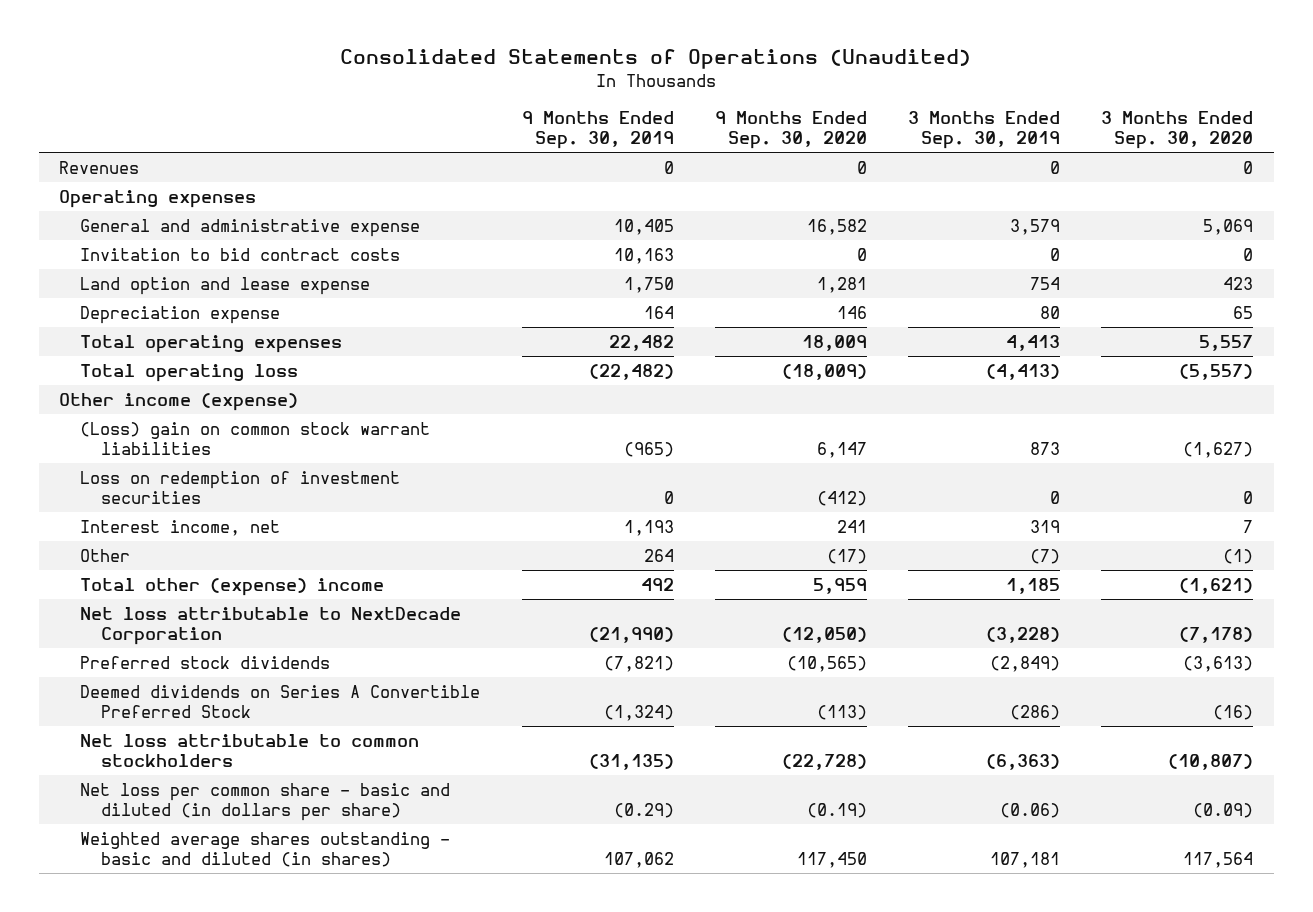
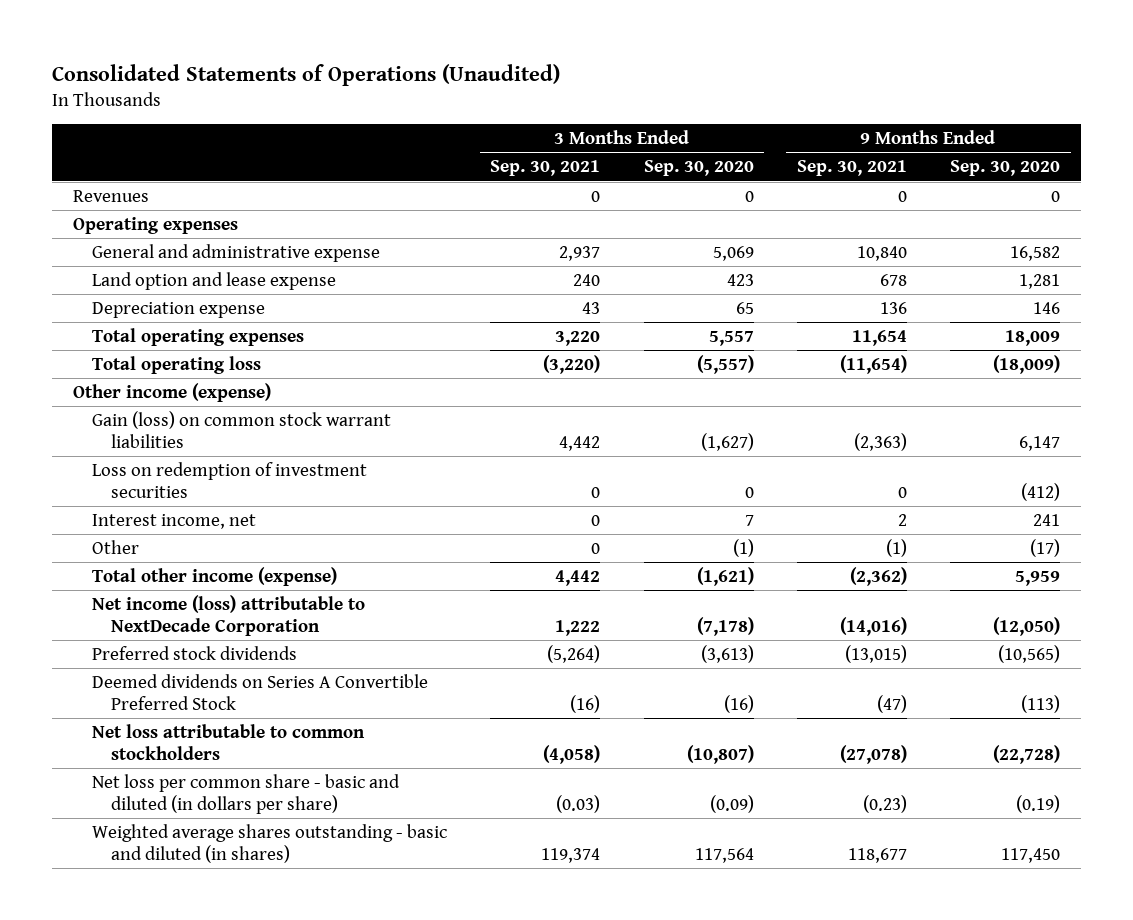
[521,111,674,149] 9 Months Ended Sep. 30, 2019 -> none
[908,111,1061,149] 3 Months Ended Sep. 30, 2019 -> none
none -> [490,160,601,177] Sep. 30, 2021
none -> [796,160,907,177] Sep. 30, 2021
[80,247,401,261] Invitation to bid contract costs -> none
[80,421,431,455] (Loss) gain on common stock warrant liabilities -> [92,410,392,448] Gain (loss) on common stock warrant liabilities
[80,577,385,596] Total other (expense) income -> [92,566,338,586] Total other income (expense)
[80,606,462,645] Net loss attributable to NextDecade Corporation -> [92,594,366,636] Net income (loss) attributable to NextDecade Corporation

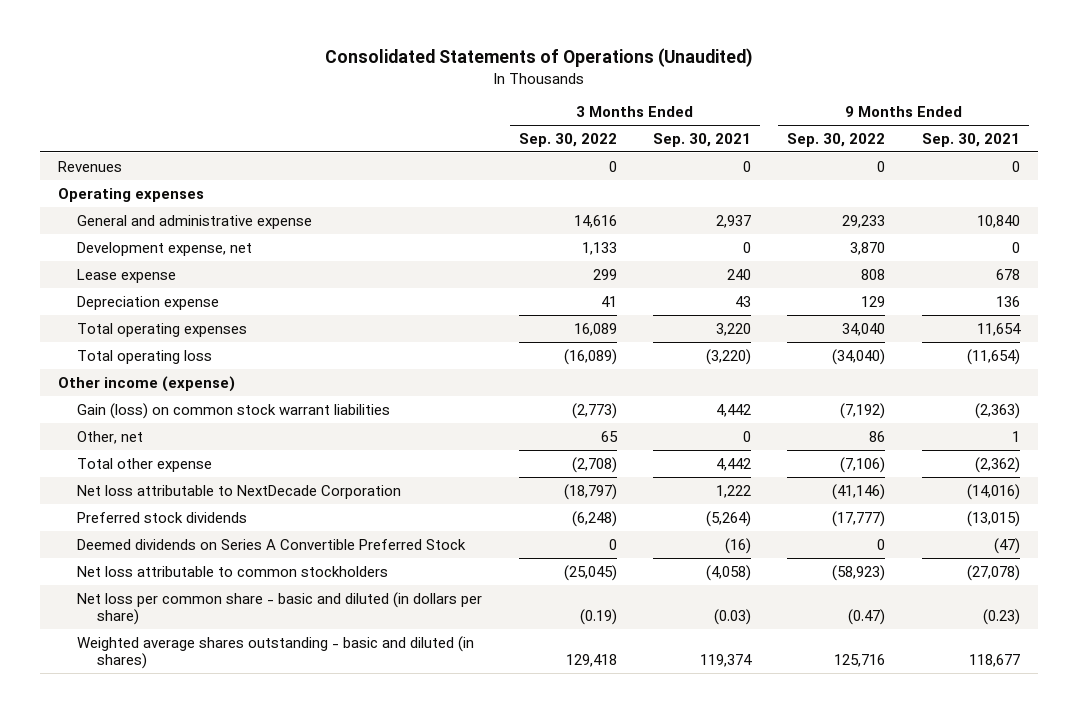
[643,160,754,177] Sep. 30, 2020 -> none
[949,160,1060,177] Sep. 30, 2020 -> none
none -> [518,132,617,147] Sep. 30, 2022
none -> [787,132,886,147] Sep. 30, 2022
none -> [77,241,253,256] Development expense, net
[92,271,337,290] Land option and lease expense -> [77,268,177,283] Lease expense
[92,461,368,498] Loss on redemption of investment securities -> none
[92,513,257,529] Interest income, net -> none
[92,539,140,554] Other -> [77,430,144,444] Other, net
[885,538,907,557] (1) -> [1011,430,1020,442] 1
[92,566,338,586] Total other income (expense) -> [77,457,213,472] Total other expense
[92,594,366,636] Net income (loss) attributable to NextDecade Corporation -> [77,484,402,499] Net loss attributable to NextDecade Corporation

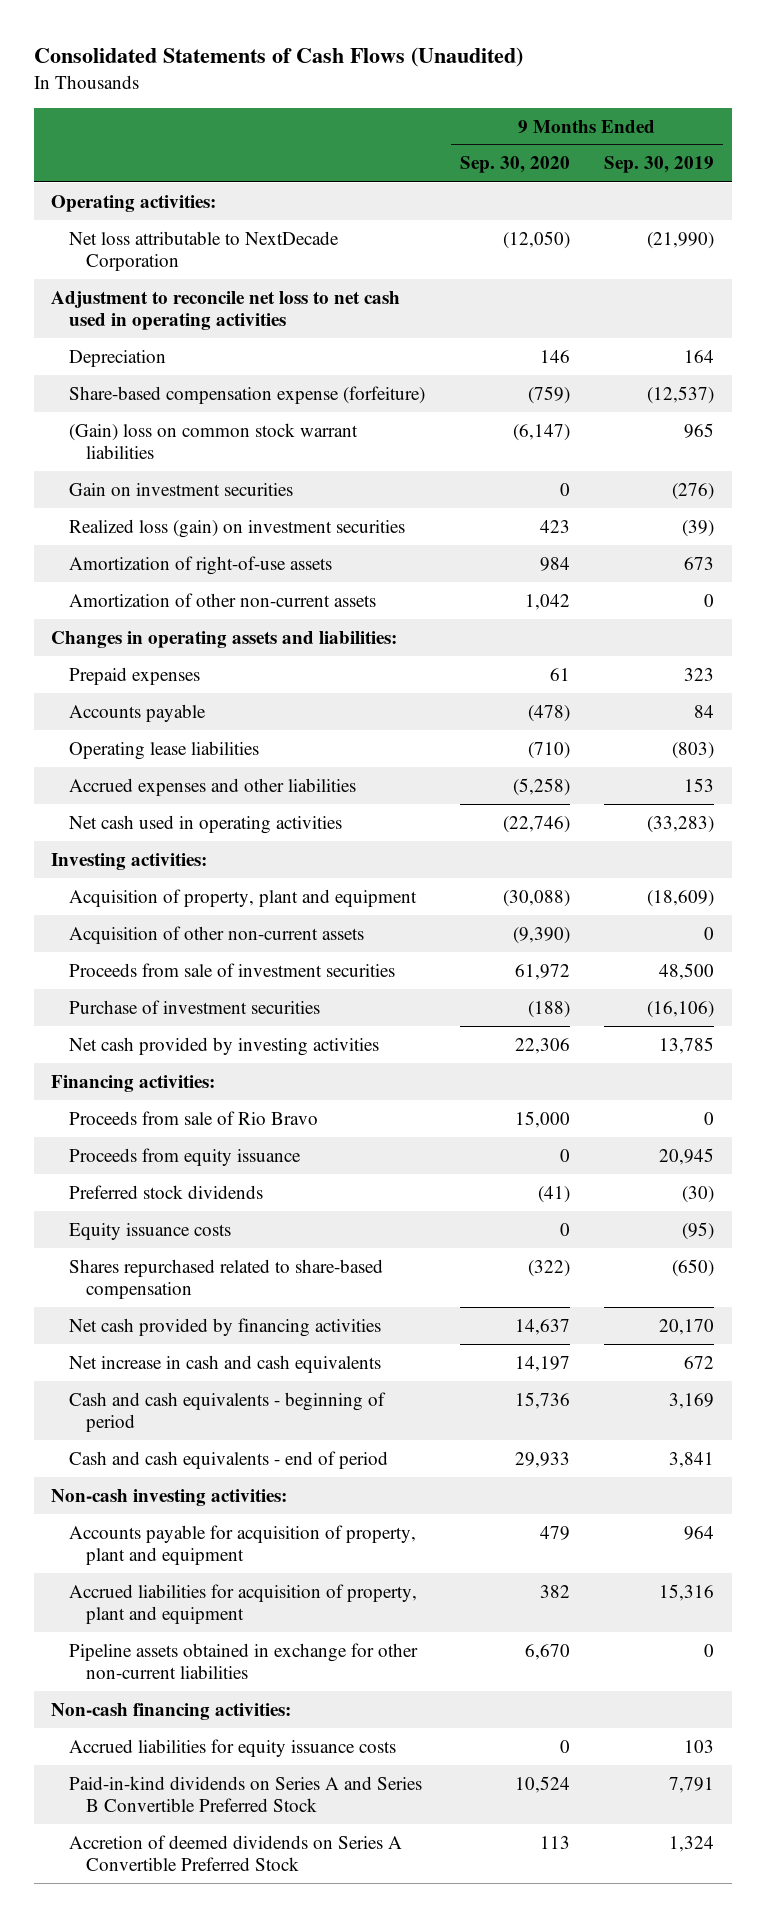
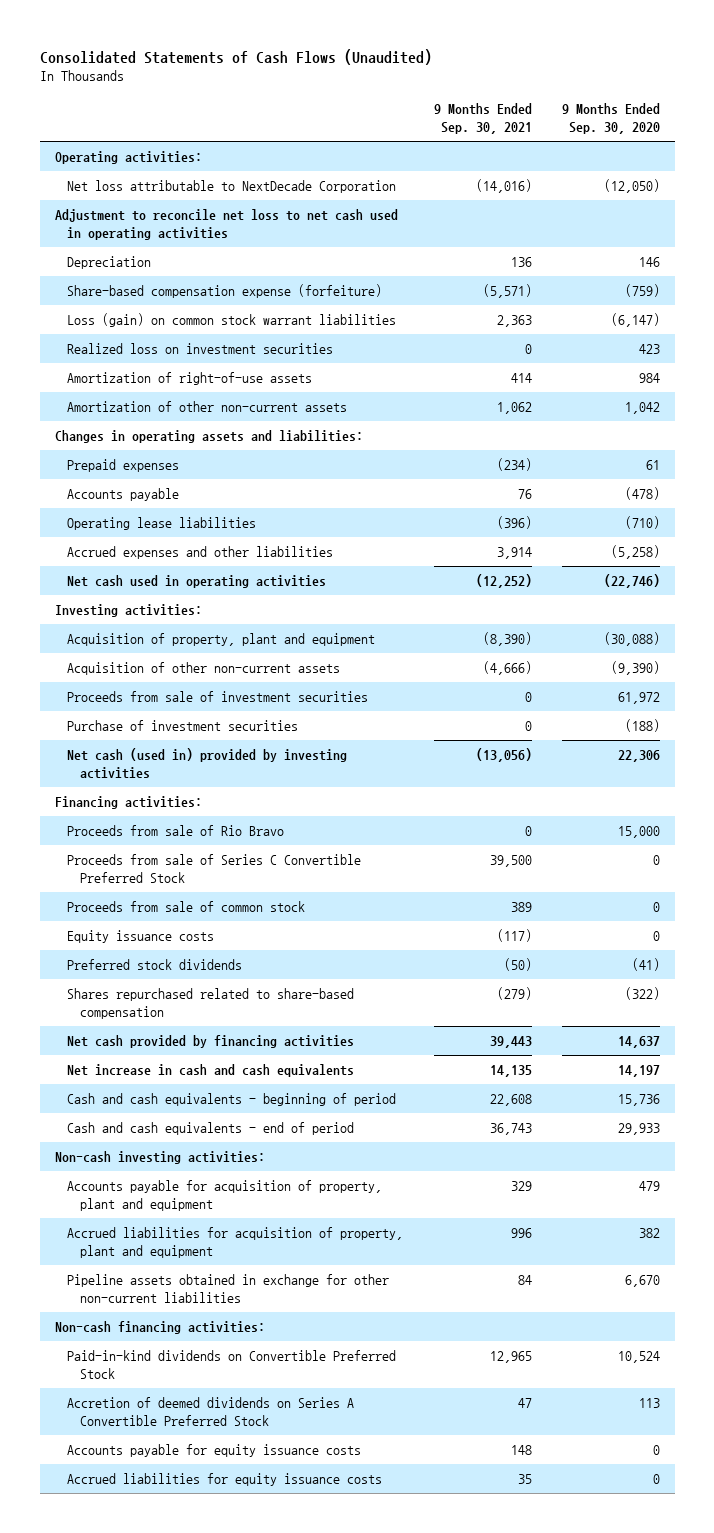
[604,156,715,174] Sep. 30, 2019 -> none
none -> [433,103,532,135] 9 Months Ended Sep. 30, 2021
[68,482,293,496] Gain on investment securities -> none
[68,422,358,459] (Gain) loss on common stock warrant liabilities -> [67,312,397,327] Loss (gain) on common stock warrant liabilities
[68,518,405,538] Realized loss (gain) on investment securities -> [67,342,334,354] Realized loss on investment securities
[68,1036,379,1056] Net cash provided by investing activities -> [67,747,348,780] Net cash (used in) provided by investing activities
[68,1147,301,1166] Proceeds from equity issuance -> none
none -> [67,853,362,884] Proceeds from sale of Series C Convertible Preferred Stock
none -> [67,900,306,912] Proceeds from sale of common stock
[68,1184,263,1199] Preferred stock dividends -> [67,958,243,970] Preferred stock dividends
[68,1775,422,1812] Paid-in-kind dividends on Series A and Series B Convertible Preferred Stock -> [67,1349,397,1380] Paid-in-kind dividends on Convertible Preferred Stock
none -> [67,1443,362,1457] Accounts payable for equity issuance costs
[68,1738,396,1757] Accrued liabilities for equity issuance costs -> [67,1472,383,1486] Accrued liabilities for equity issuance costs

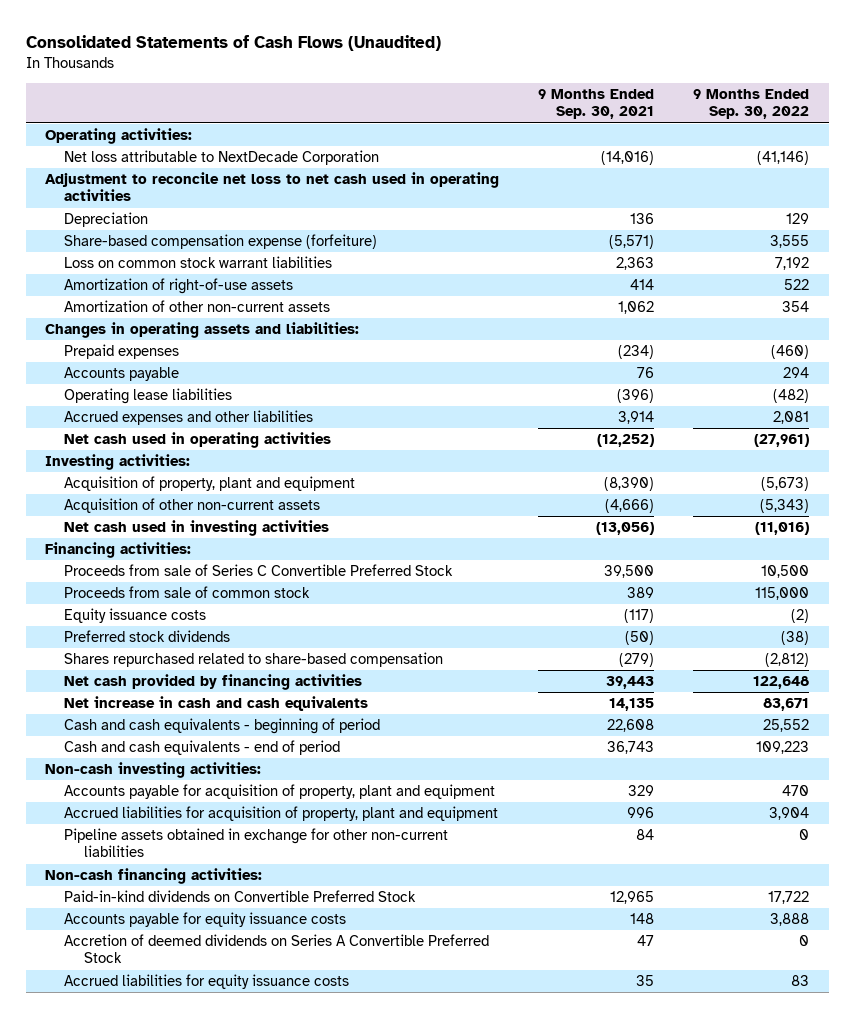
[561,103,660,135] 9 Months Ended Sep. 30, 2020 -> none
none -> [693,89,810,120] 9 Months Ended Sep. 30, 2022
[67,342,334,354] Realized loss on investment securities -> none
[67,312,397,327] Loss (gain) on common stock warrant liabilities -> [64,256,333,269] Loss on common stock warrant liabilities
[67,690,369,702] Proceeds from sale of investment securities -> none
[67,719,299,731] Purchase of investment securities -> none
[67,747,348,780] Net cash (used in) provided by investing activities -> [64,520,330,537] Net cash used in investing activities
[67,824,285,836] Proceeds from sale of Rio Bravo -> none
[67,1396,355,1427] Accretion of deemed dividends on Series A Convertible Preferred Stock -> [64,934,490,964] Accretion of deemed dividends on Series A Convertible Preferred Stock

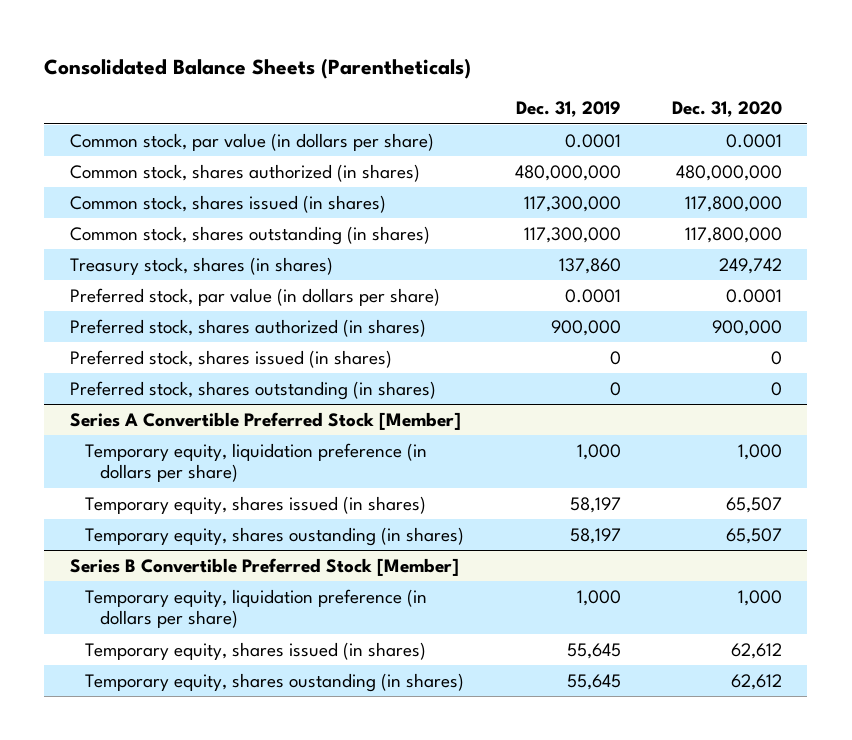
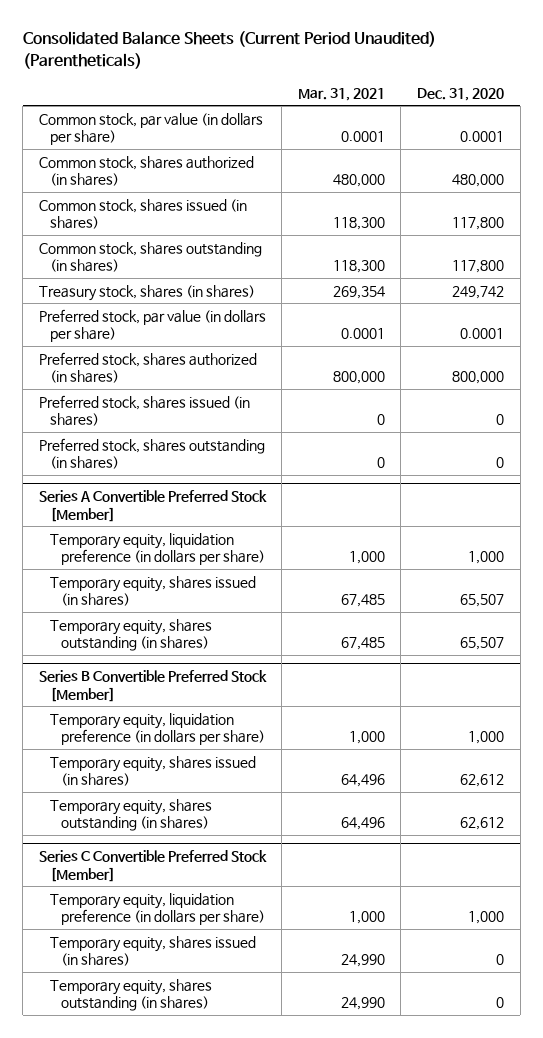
[44,57,472,79] Consolidated Balance Sheets (Parentheticals) -> [22,31,436,70] Consolidated Balance Sheets (Current Period Unaudited) (Parentheticals)
[515,101,621,118] Dec. 31, 2019 -> none
none -> [297,87,385,101] Mar. 31, 2021
[675,164,782,181] 480,000,000 -> [452,174,505,188] 480,000
[684,195,782,212] 117,800,000 -> [452,217,505,231] 117,800
[684,226,782,243] 117,800,000 -> [452,260,505,274] 117,800
[711,319,782,336] 900,000 -> [452,371,505,385] 800,000
[84,526,464,546] Temporary equity, shares oustanding (in shares) -> [49,618,212,652] Temporary equity, shares outstanding (in shares)
[84,672,464,692] Temporary equity, shares oustanding (in shares) -> [49,798,212,832] Temporary equity, shares outstanding (in shares)
none -> [38,850,267,882] Series C Convertible Preferred Stock [Member]
none -> [49,892,265,926] Temporary equity, liquidation preference (in dollars per share)
none -> [49,935,256,967] Temporary equity, shares issued (in shares)
none -> [49,978,212,1012] Temporary equity, shares outstanding (in shares)

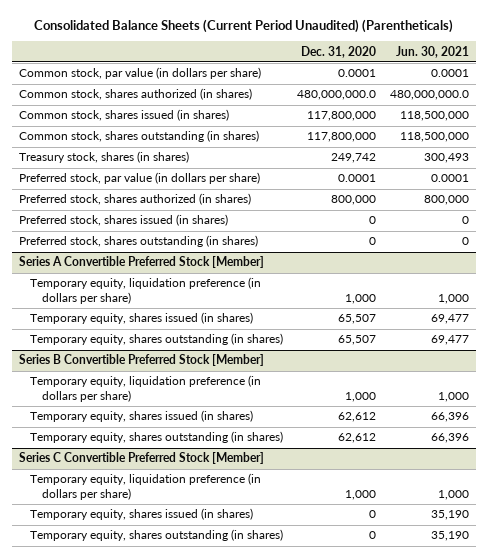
[297,87,385,101] Mar. 31, 2021 -> none
none -> [396,45,470,58] Jun. 30, 2021
[452,174,505,188] 480,000 -> [297,90,377,101] 480,000,000.0
[452,217,505,231] 117,800 -> [307,111,377,122] 117,800,000
[452,260,505,274] 117,800 -> [307,132,377,143] 117,800,000

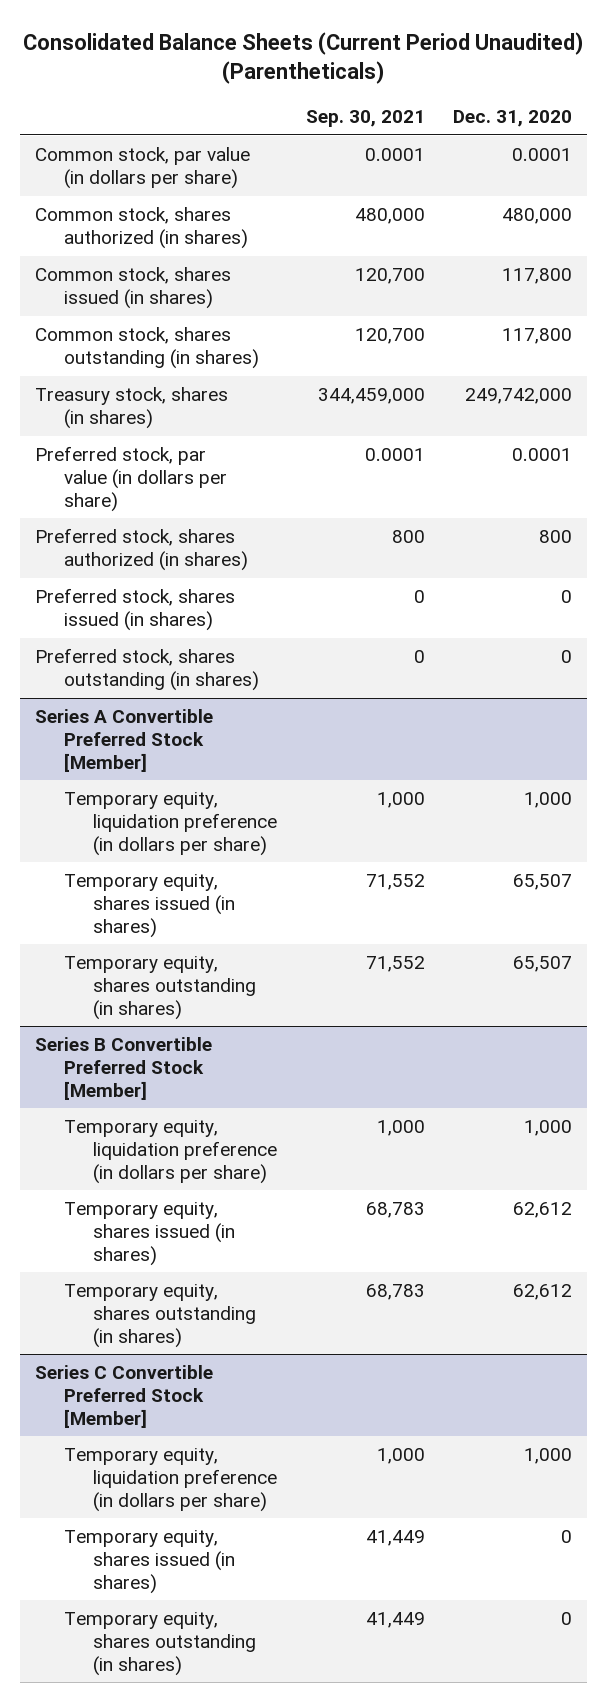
[396,45,470,58] Jun. 30, 2021 -> none
none -> [305,109,425,127] Sep. 30, 2021
[297,90,377,101] 480,000,000.0 -> [502,208,573,225] 480,000
[307,111,377,122] 117,800,000 -> [502,268,573,285] 117,800
[307,132,377,143] 117,800,000 -> [502,328,573,345] 117,800
[331,153,377,164] 249,742 -> [465,388,573,405] 249,742,000
[331,195,377,206] 800,000 -> [539,530,573,544] 800

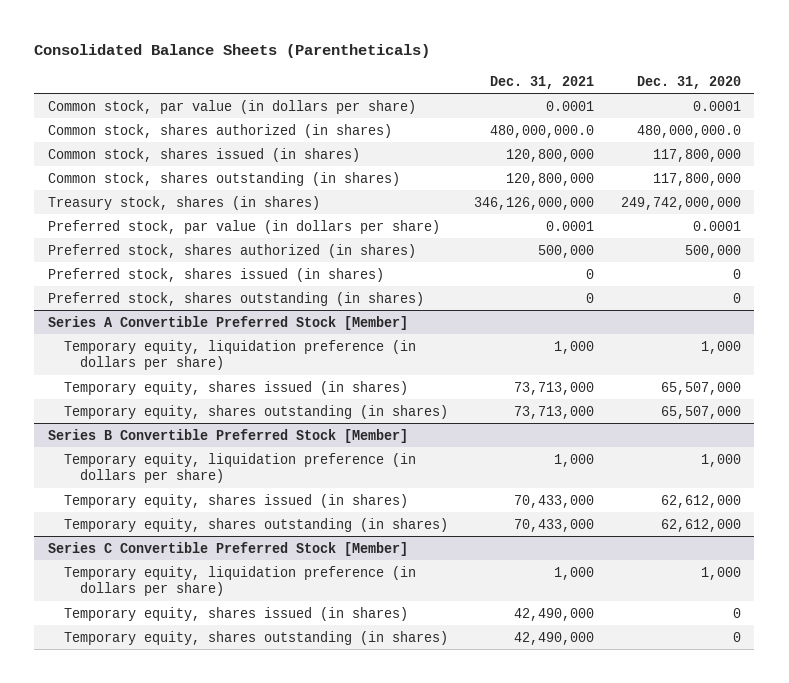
[23,31,584,84] Consolidated Balance Sheets (Current Period Unaudited) (Parentheticals) -> [34,44,431,59] Consolidated Balance Sheets (Parentheticals)
[305,109,425,127] Sep. 30, 2021 -> none
none -> [490,75,595,89] Dec. 31, 2021
[502,208,573,225] 480,000 -> [636,124,741,138] 480,000,000.0
[502,268,573,285] 117,800 -> [652,148,741,162] 117,800,000
[502,328,573,345] 117,800 -> [652,172,741,186] 117,800,000
[465,388,573,405] 249,742,000 -> [620,196,741,210] 249,742,000,000
[539,530,573,544] 800 -> [684,244,741,258] 500,000
[513,874,573,891] 65,507 -> [660,381,741,395] 65,507,000
[513,956,573,973] 65,507 -> [660,405,741,419] 65,507,000
[513,1202,573,1219] 62,612 -> [660,494,741,508] 62,612,000
[513,1284,573,1301] 62,612 -> [660,518,741,532] 62,612,000

